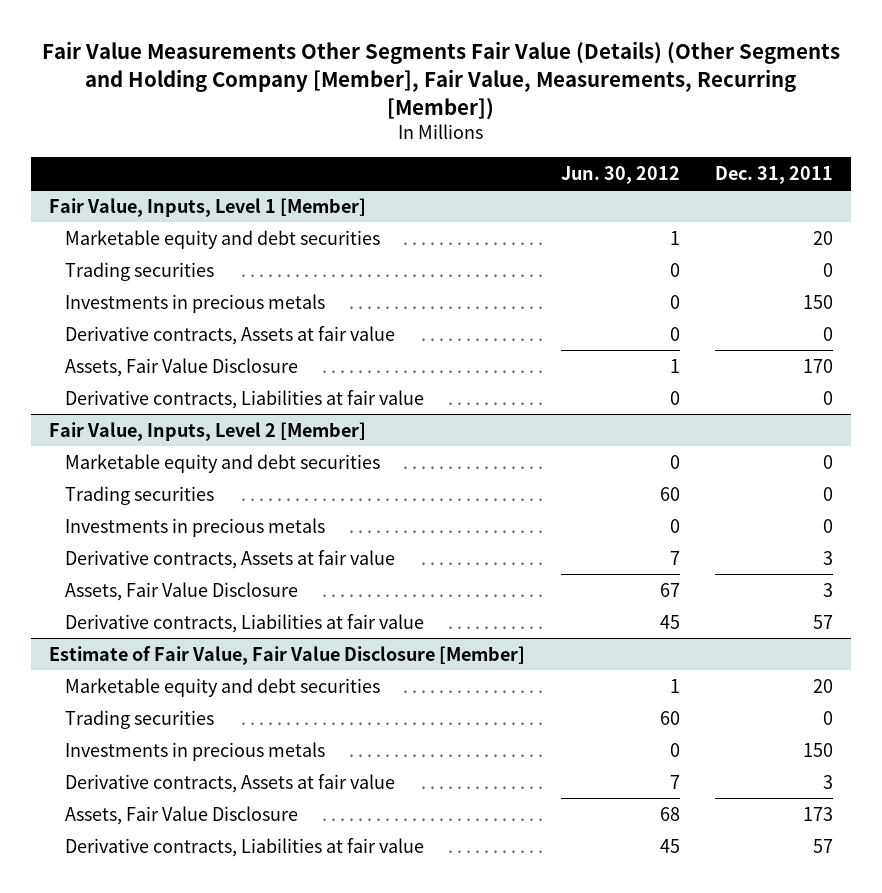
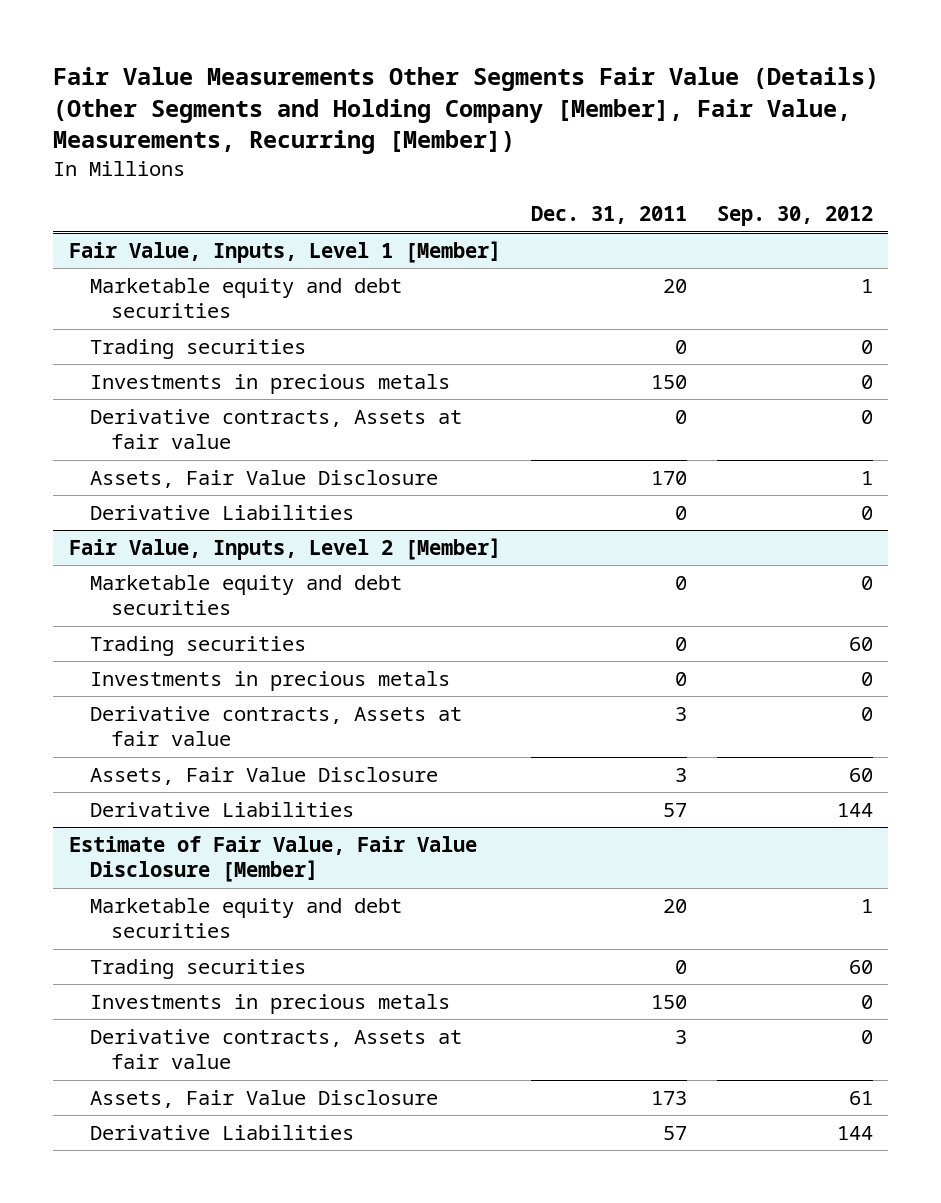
[560,165,680,184] Jun. 30, 2012 -> none
none -> [716,206,873,227] Sep. 30, 2012
[65,389,425,409] Derivative contracts, Liabilities at fair value -> none
none -> [89,504,354,520] Derivative Liabilities
[65,613,425,633] Derivative contracts, Liabilities at fair value -> none
none -> [89,801,354,817] Derivative Liabilities
[65,837,425,857] Derivative contracts, Liabilities at fair value -> none
none -> [89,1124,354,1140] Derivative Liabilities

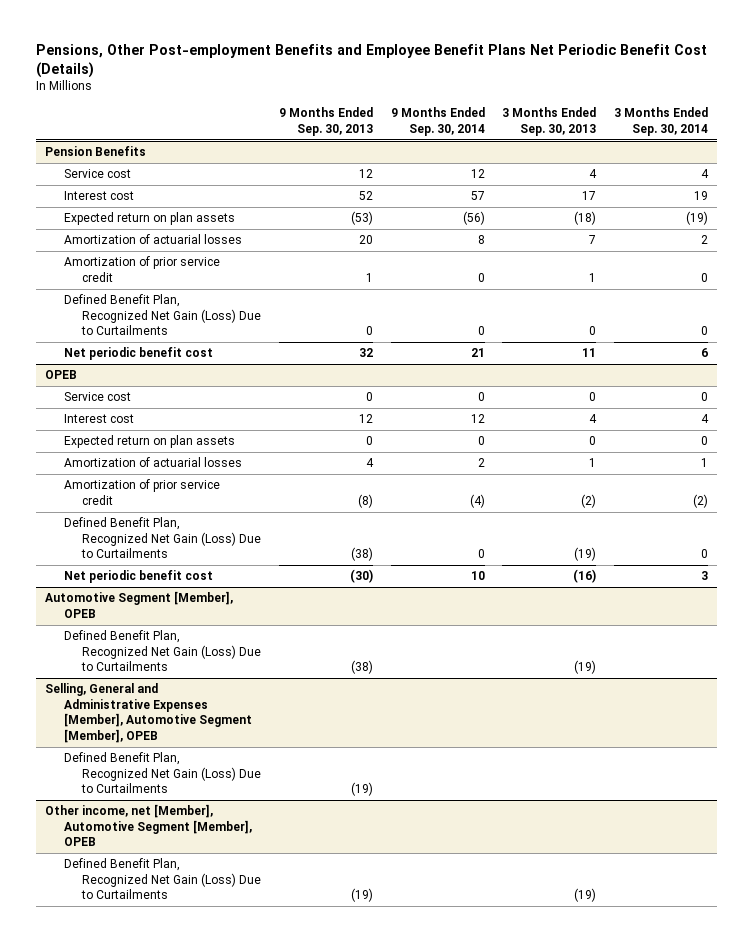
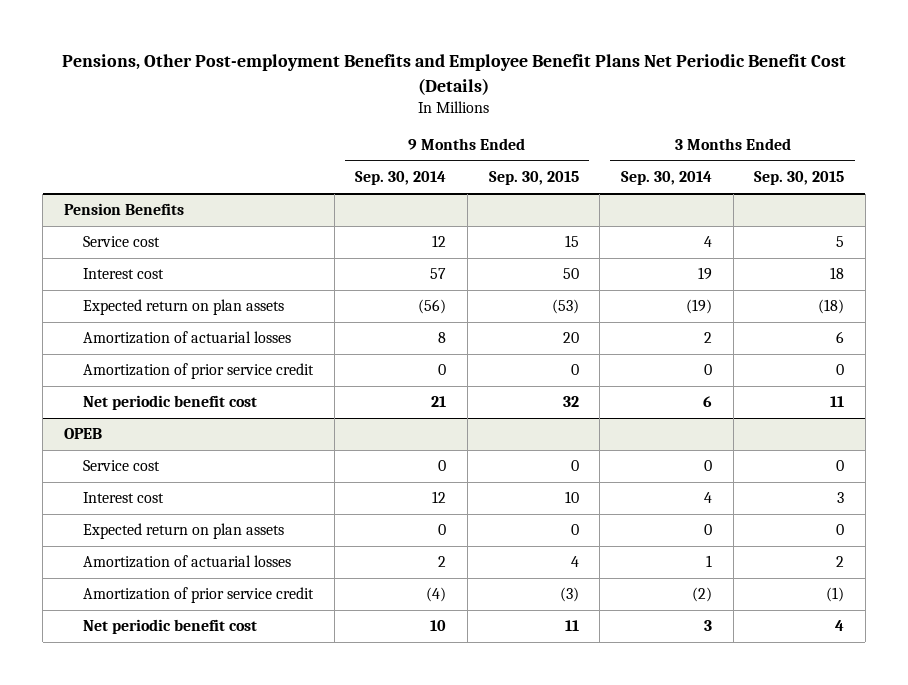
[278,107,373,136] 9 Months Ended Sep. 30, 2013 -> none
[502,107,597,136] 3 Months Ended Sep. 30, 2013 -> none
none -> [488,171,579,186] Sep. 30, 2015
none -> [754,171,845,186] Sep. 30, 2015
[63,294,262,336] Defined Benefit Plan, Recognized Net Gain (Loss) Due to Curtailments -> none
[63,517,262,559] Defined Benefit Plan, Recognized Net Gain (Loss) Due to Curtailments -> none
[45,591,234,618] Automotive Segment [Member], OPEB -> none
[63,630,262,672] Defined Benefit Plan, Recognized Net Gain (Loss) Due to Curtailments -> none
[45,683,252,743] Selling, General and Administrative Expenses [Member], Automotive Segment [Member], OPEB -> none
[63,752,262,794] Defined Benefit Plan, Recognized Net Gain (Loss) Due to Curtailments -> none
[45,804,252,847] Other income, net [Member], Automotive Segment [Member], OPEB -> none
[63,858,262,900] Defined Benefit Plan, Recognized Net Gain (Loss) Due to Curtailments -> none

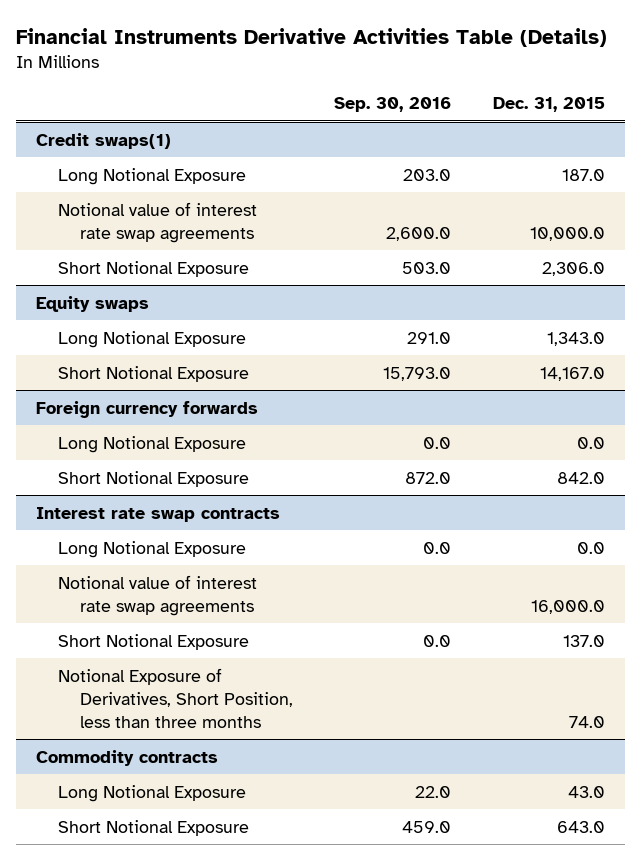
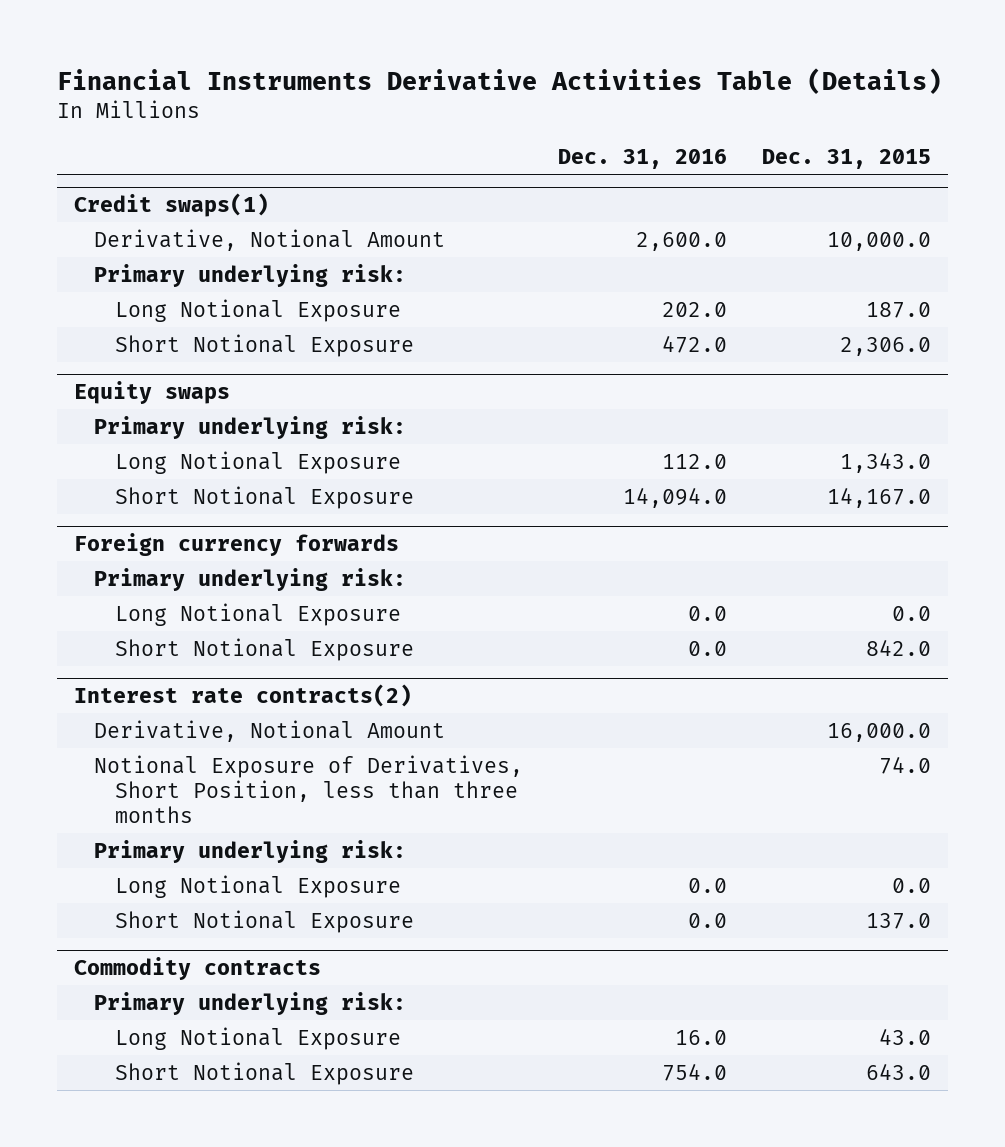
[334,97,452,113] Sep. 30, 2016 -> none
none -> [558,149,728,170] Dec. 31, 2016
none -> [94,228,446,251] Derivative, Notional Amount
none -> [94,263,407,287] Primary underlying risk:
[57,201,257,243] Notional value of interest rate swap agreements -> none
none -> [94,415,407,439] Primary underlying risk:
none -> [94,567,407,591] Primary underlying risk:
[36,506,281,522] Interest rate swap contracts -> [73,684,412,708] Interest rate contracts(2)
none -> [94,719,446,742] Derivative, Notional Amount
none -> [94,754,524,823] Notional Exposure of Derivatives, Short Position, less than three months
none -> [94,839,407,863] Primary underlying risk:
[57,574,257,616] Notional value of interest rate swap agreements -> none
[57,667,293,728] Notional Exposure of Derivatives, Short Position, less than three months -> none
none -> [94,991,407,1015] Primary underlying risk:

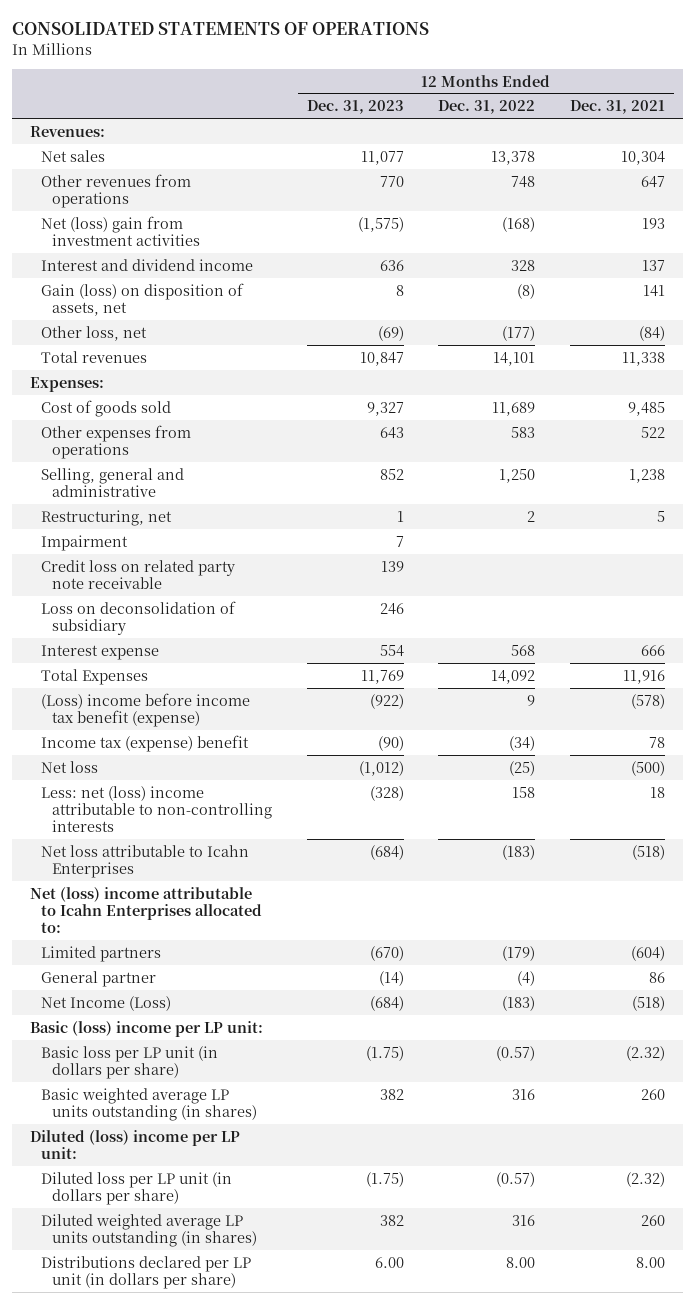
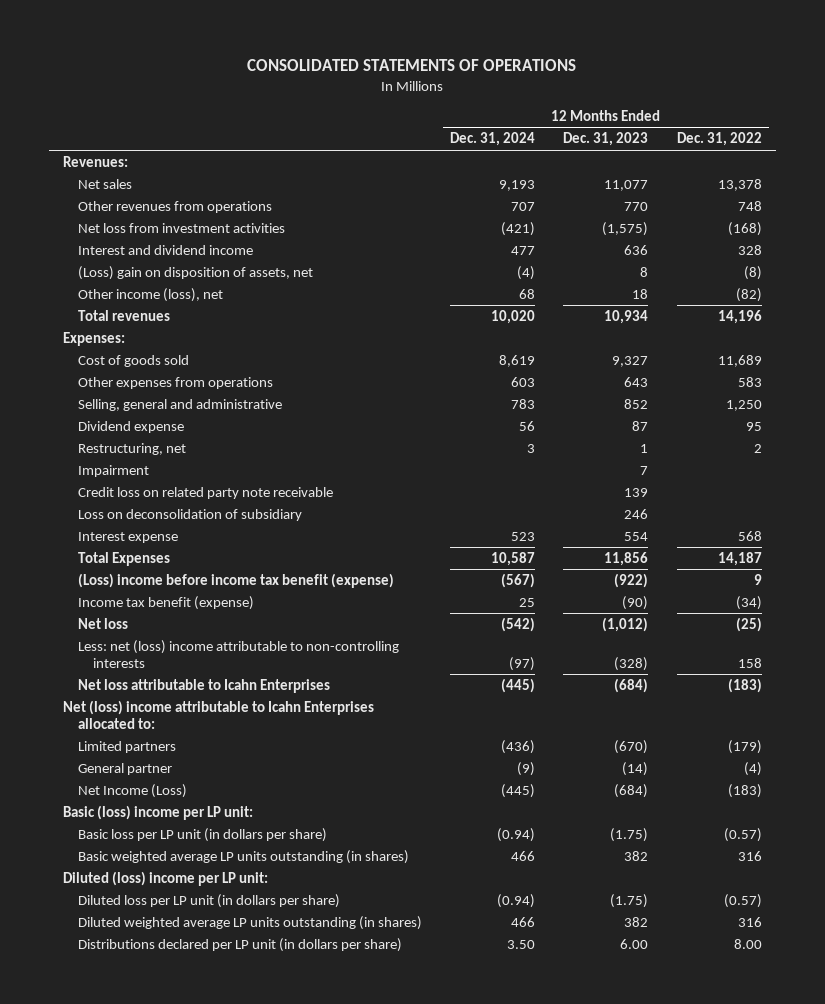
[570,100,666,115] Dec. 31, 2021 -> none
none -> [450,132,536,147] Dec. 31, 2024
[40,215,200,246] Net (loss) gain from investment activities -> [77,222,285,233] Net loss from investment activities
[40,282,244,316] Gain (loss) on disposition of assets, net -> [77,265,313,280] (Loss) gain on disposition of assets, net
[40,325,147,341] Other loss, net -> [77,287,223,302] Other income (loss), net
[377,325,404,341] (69) -> [632,288,649,299] 18
[502,325,536,341] (177) -> [735,287,762,302] (82)
[359,351,404,366] 10,847 -> [604,309,649,324] 10,934
[493,351,536,366] 14,101 -> [717,309,762,324] 14,196
none -> [77,420,184,433] Dividend expense
[360,669,404,684] 11,769 -> [604,551,649,566] 11,856
[491,669,536,684] 14,092 -> [717,551,762,566] 14,187
[40,734,249,752] Income tax (expense) benefit -> [77,595,254,610] Income tax benefit (expense)

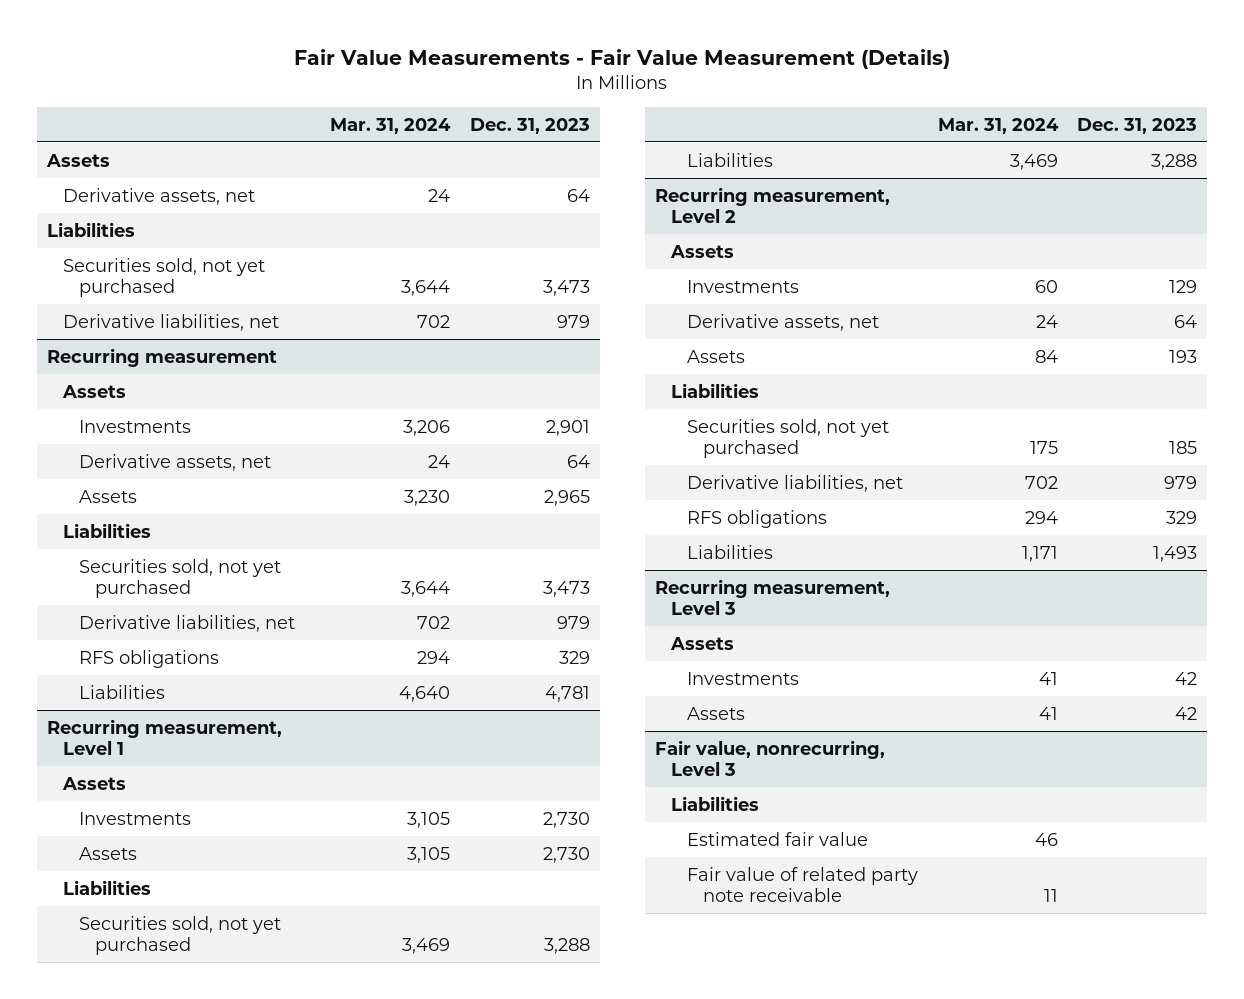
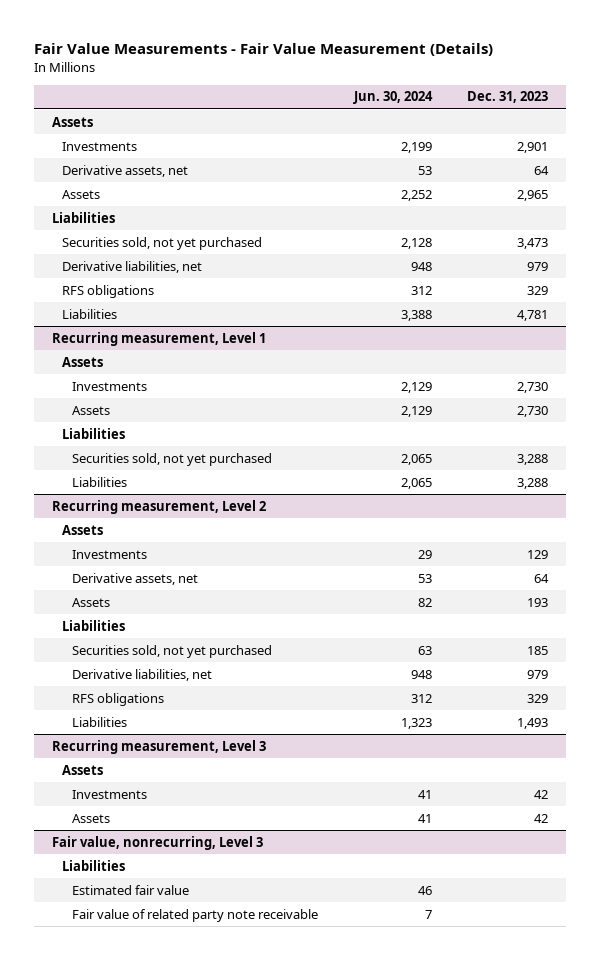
[329,117,451,134] Mar. 31, 2024 -> none
none -> [352,91,433,105] Jun. 30, 2024
[62,187,255,205] Derivative assets, net -> none
[46,221,135,237] Liabilities -> none
[62,257,265,298] Securities sold, not yet purchased -> none
[62,313,279,331] Derivative liabilities, net -> none
[46,347,277,367] Recurring measurement -> none
[61,384,126,398] Assets -> none

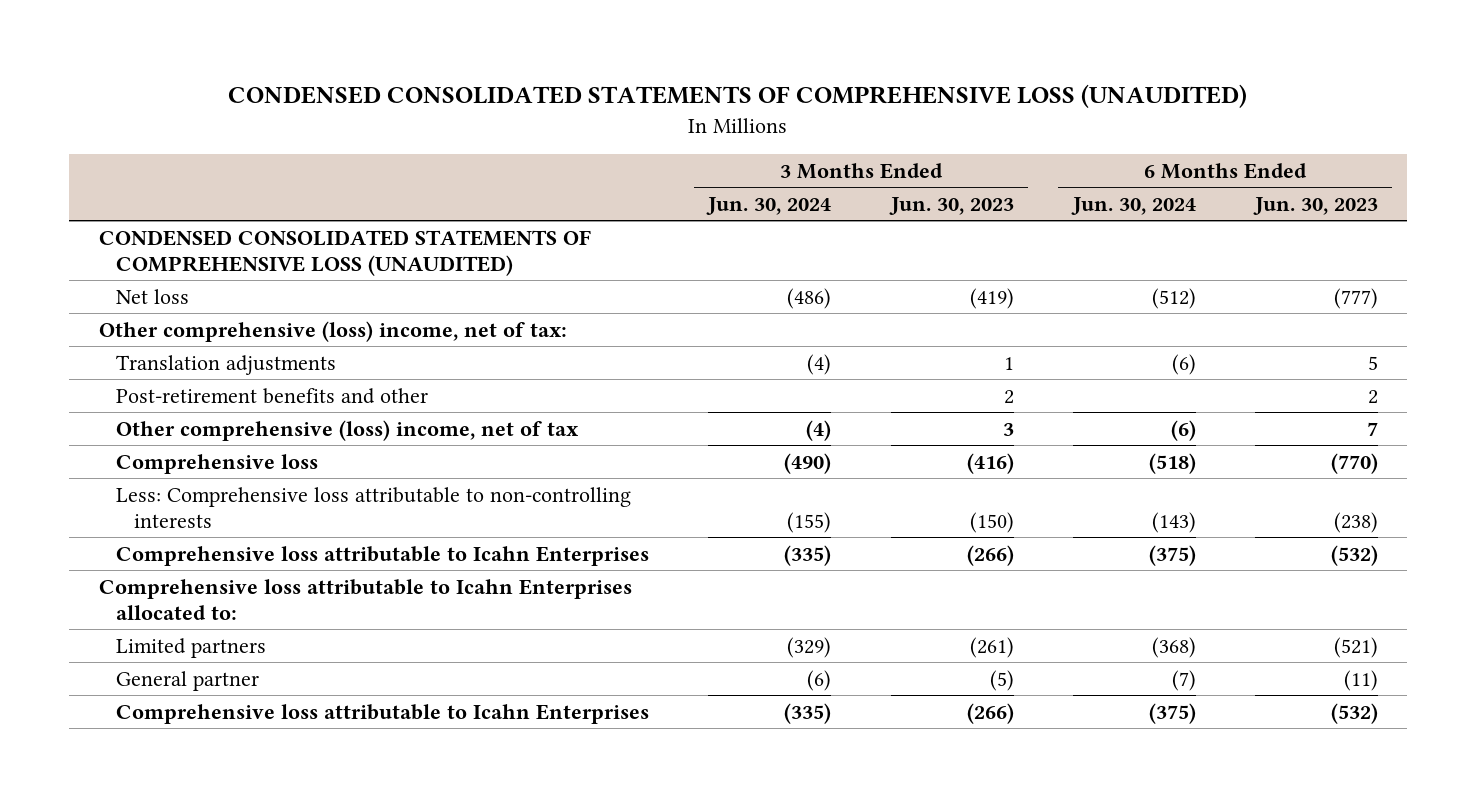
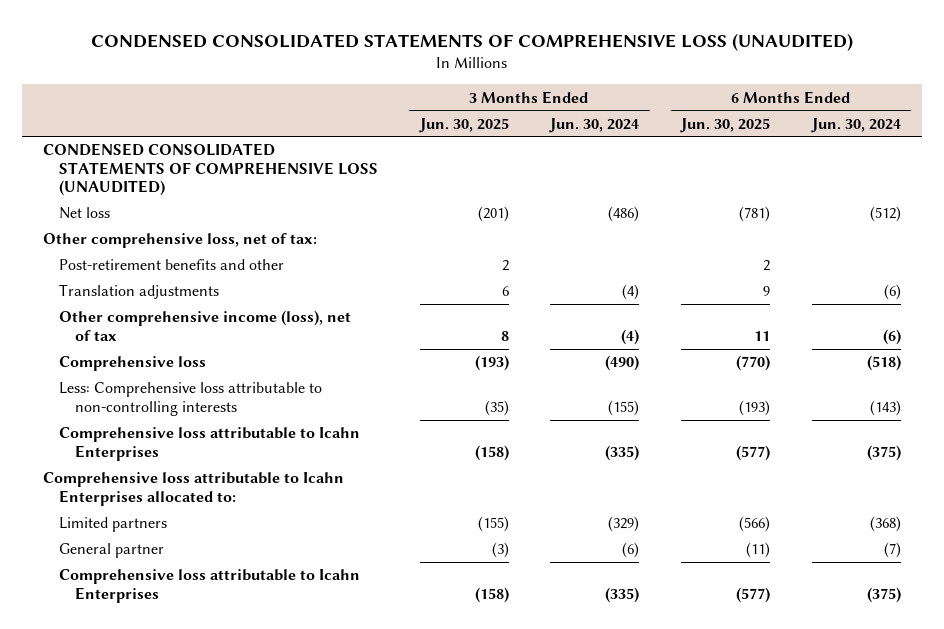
[888,196,1014,215] Jun. 30, 2023 -> none
[1252,196,1378,215] Jun. 30, 2023 -> none
none -> [418,117,509,133] Jun. 30, 2025
none -> [679,117,770,133] Jun. 30, 2025
[98,320,567,342] Other comprehensive (loss) income, net of tax: -> [42,233,317,249] Other comprehensive loss, net of tax:
[116,354,337,375] Translation adjustments -> [58,284,219,300] Translation adjustments
[116,419,580,441] Other comprehensive (loss) income, net of tax -> [58,310,351,341] Other comprehensive income (loss), net of tax

